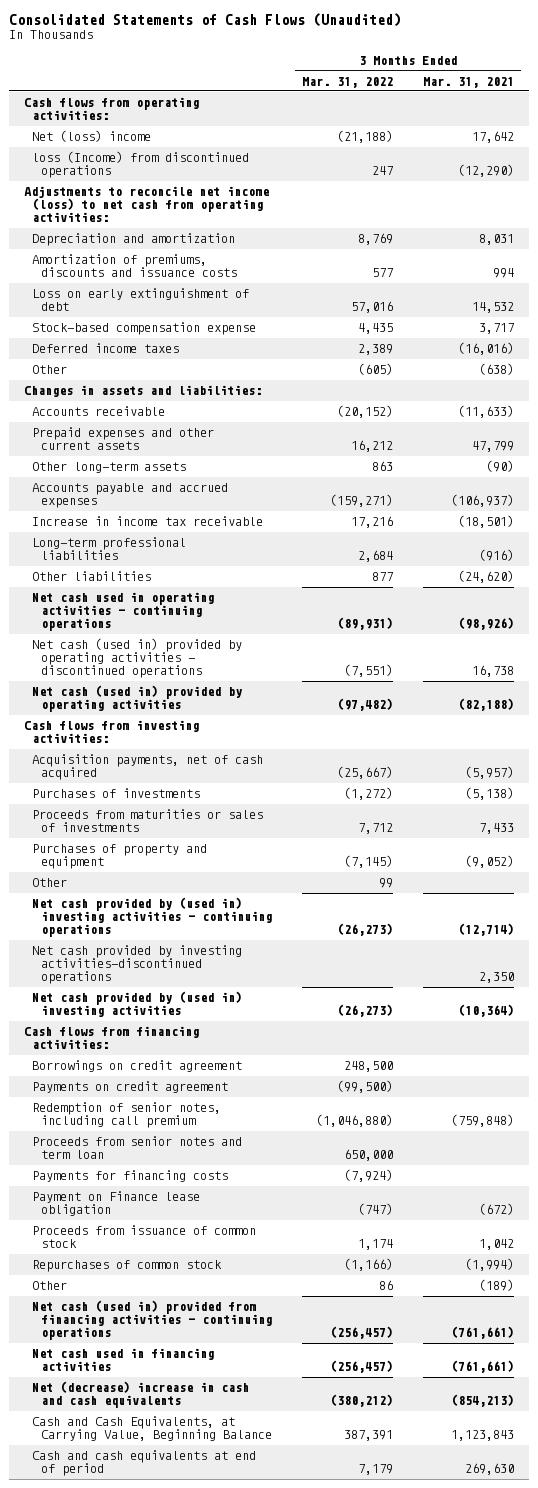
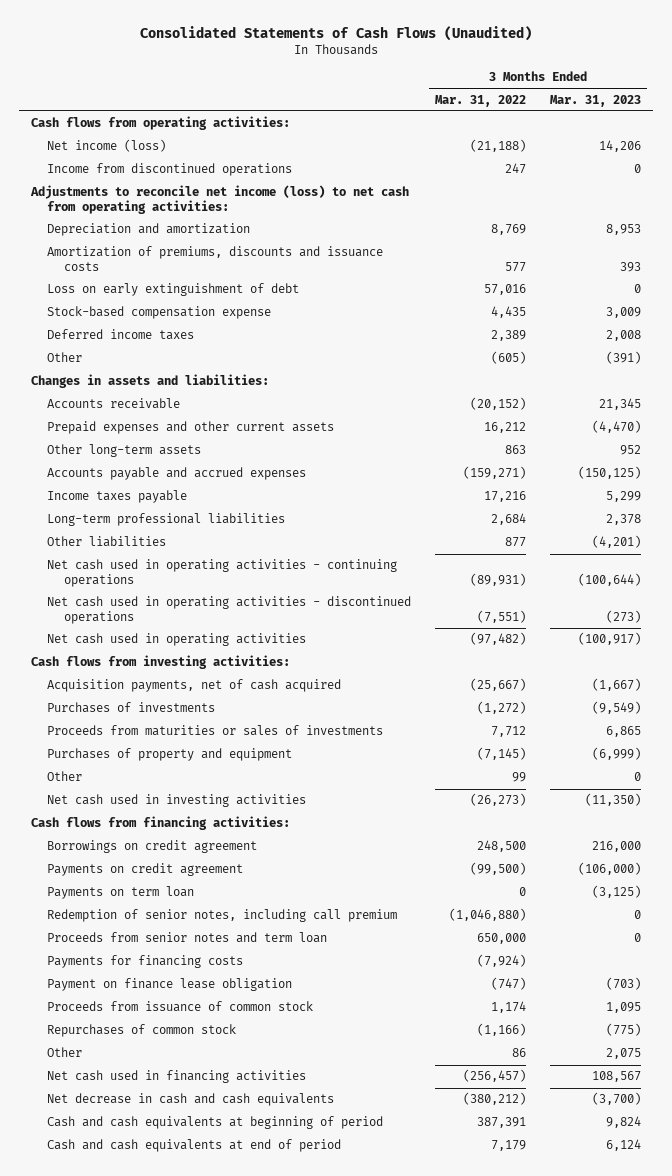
[422,76,514,88] Mar. 31, 2021 -> none
none -> [549,94,641,107] Mar. 31, 2023
[32,130,152,143] Net (loss) income -> [47,139,167,153] Net income (loss)
[32,151,250,179] loss (Income) from discontinued operations -> [47,163,293,177] Income from discontinued operations
[32,516,264,527] Increase in income tax receivable -> [47,490,188,504] Income taxes payable
[32,638,243,679] Net cash (used in) provided by operating activities - discontinued operations -> [47,596,412,624] Net cash used in operating activities - discontinued operations
[32,685,243,713] Net cash (used in) provided by operating activities -> [47,633,307,647] Net cash used in operating activities
[32,897,273,938] Net cash provided by (used in) investing activities - continuing operations -> none
[32,945,243,985] Net cash provided by investing activities-discontinued operations -> none
[32,991,243,1018] Net cash provided by (used in) investing activities -> [47,794,307,808] Net cash used in investing activities
none -> [47,886,195,900] Payments on term loan
[32,1191,201,1217] Payment on Finance lease obligation -> [47,978,293,992] Payment on finance lease obligation
[32,1300,273,1341] Net cash (used in) provided from financing activities - continuing operations -> none
[32,1381,250,1409] Net (decrease) increase in cash and cash equivalents -> [47,1093,335,1107] Net decrease in cash and cash equivalents
[32,1416,273,1442] Cash and Cash Equivalents, at Carrying Value, Beginning Balance -> [47,1116,384,1130] Cash and cash equivalents at beginning of period

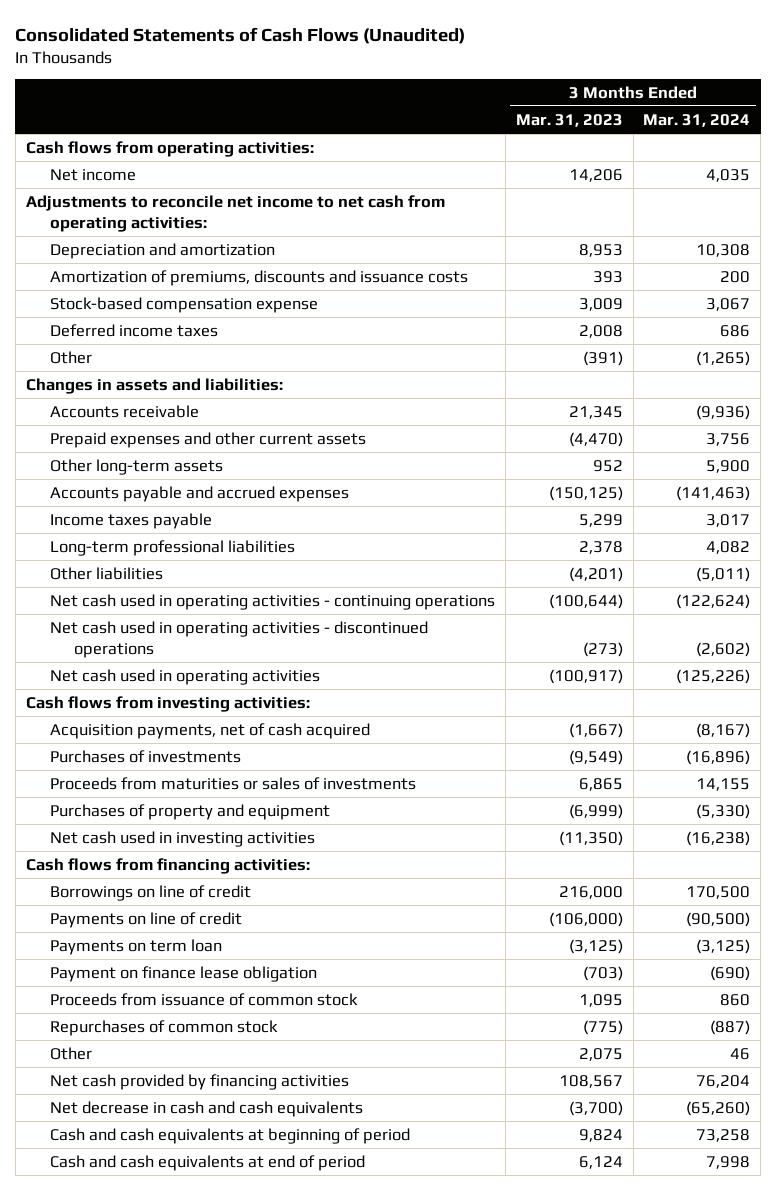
[435,94,527,107] Mar. 31, 2022 -> none
none -> [643,113,751,127] Mar. 31, 2024
[47,163,293,177] Income from discontinued operations -> none
[47,139,167,153] Net income (loss) -> [49,168,136,181] Net income
[30,185,410,214] Adjustments to reconcile net income (loss) to net cash from operating activities: -> [25,194,445,232] Adjustments to reconcile net income to net cash from operating activities:
[47,283,300,297] Loss on early extinguishment of debt -> none
[47,771,83,782] Other -> none
[47,840,258,854] Borrowings on credit agreement -> [49,884,251,901] Borrowings on line of credit
[47,863,244,877] Payments on credit agreement -> [49,911,242,928] Payments on line of credit
[47,909,398,923] Redemption of senior notes, including call premium -> none
[47,932,328,944] Proceeds from senior notes and term loan -> none
[47,955,244,969] Payments for financing costs -> none
[47,1070,307,1084] Net cash used in financing activities -> [49,1073,349,1090] Net cash provided by financing activities

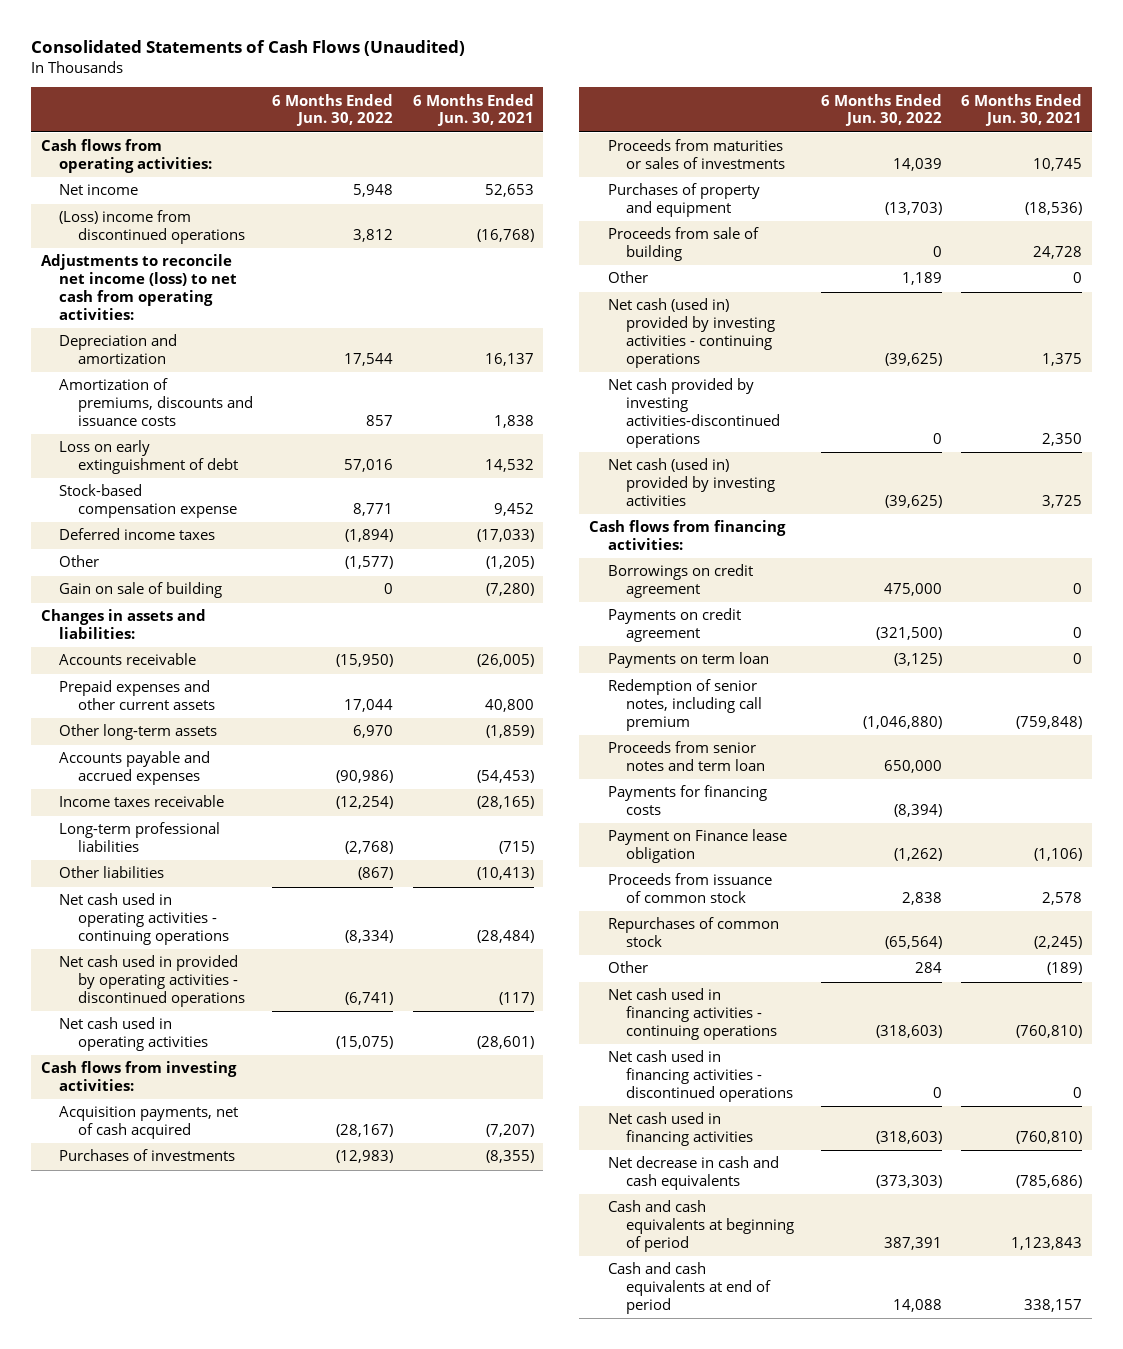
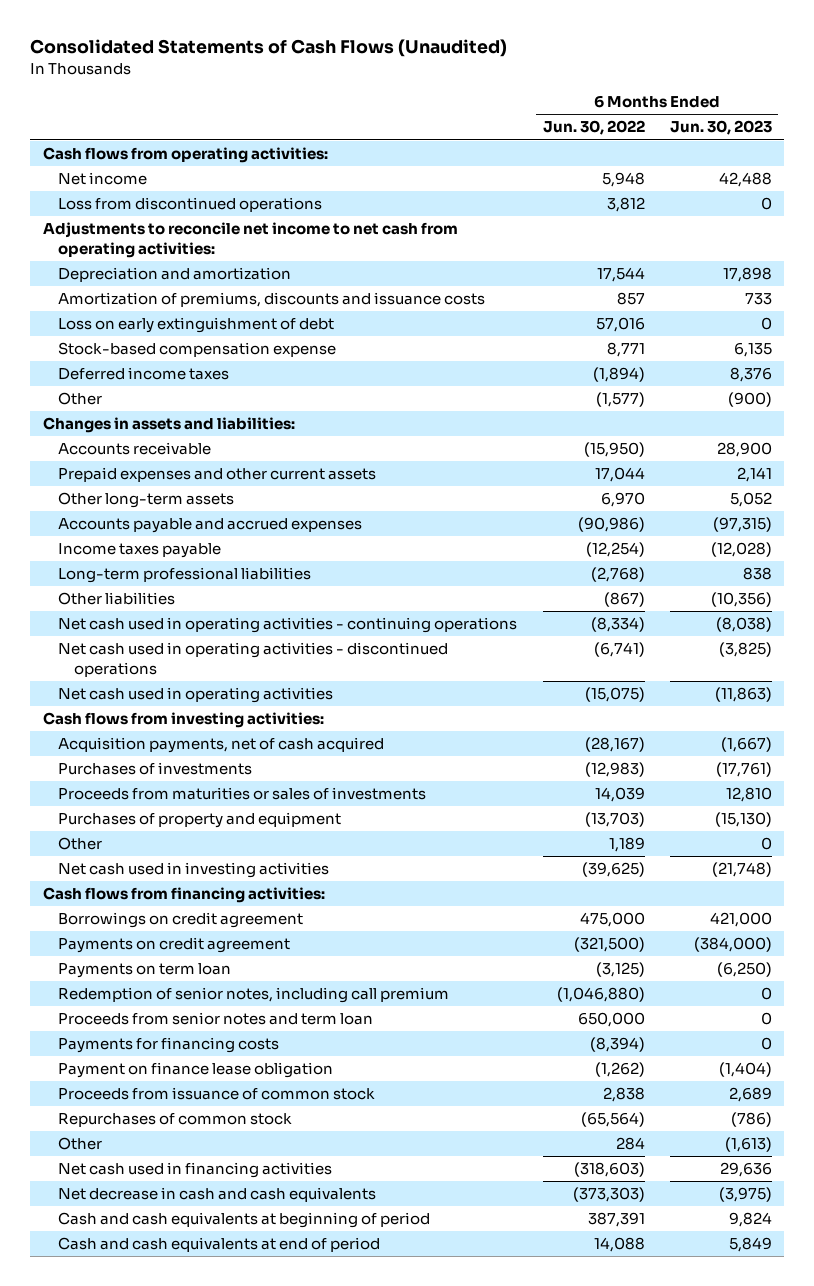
[412,93,534,127] 6 Months Ended Jun. 30, 2021 -> none
none -> [669,120,772,136] Jun. 30, 2023
[59,210,245,245] (Loss) income from discontinued operations -> [58,197,323,213] Loss from discontinued operations
[40,254,238,320] Adjustments to reconcile net income (loss) to net cash from operating activities: -> [42,222,458,258] Adjustments to reconcile net income to net cash from operating activities:
[59,582,223,599] Gain on sale of building -> none
[59,795,225,808] Income taxes receivable -> [58,543,222,559] Income taxes payable
[59,955,245,1007] Net cash used in provided by operating activities - discontinued operations -> [58,642,449,677] Net cash used in operating activities - discontinued operations
[607,227,759,262] Proceeds from sale of building -> none
[607,298,776,368] Net cash (used in) provided by investing activities - continuing operations -> none
[607,378,781,448] Net cash provided by investing activities-discontinued operations -> none
[607,458,776,506] Net cash (used in) provided by investing activities -> [58,862,330,879] Net cash used in investing activities
[607,829,787,864] Payment on Finance lease obligation -> [58,1062,334,1079] Payment on finance lease obligation
[607,988,778,1040] Net cash used in financing activities - continuing operations -> none
[607,1050,794,1102] Net cash used in financing activities - discontinued operations -> none

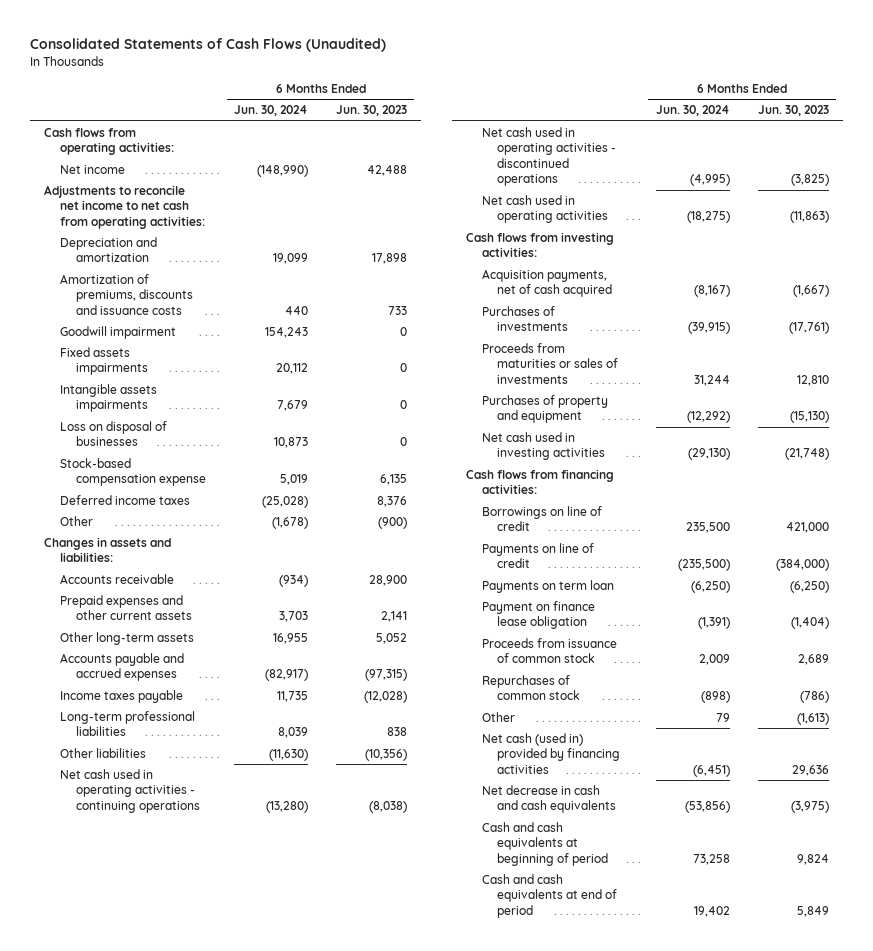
[542,120,645,136] Jun. 30, 2022 -> none
none -> [234,105,309,117] Jun. 30, 2024
[58,197,323,213] Loss from discontinued operations -> none
[58,317,335,334] Loss on early extinguishment of debt -> none
none -> [60,326,177,340] Goodwill impairment
none -> [60,347,148,376] Fixed assets impairments
none -> [60,384,158,413] Intangible assets impairments
none -> [60,421,168,447] Loss on disposal of businesses
[58,837,103,851] Other -> none
[58,912,304,929] Borrowings on credit agreement -> [481,506,602,532] Borrowings on line of credit
[58,937,291,954] Payments on credit agreement -> [481,543,594,569] Payments on line of credit
[58,987,450,1004] Redemption of senior notes, including call premium -> none
[58,1012,374,1026] Proceeds from senior notes and term loan -> none
[58,1037,280,1054] Payments for financing costs -> none
[58,1162,333,1179] Net cash used in financing activities -> [481,733,621,774] Net cash (used in) provided by financing activities

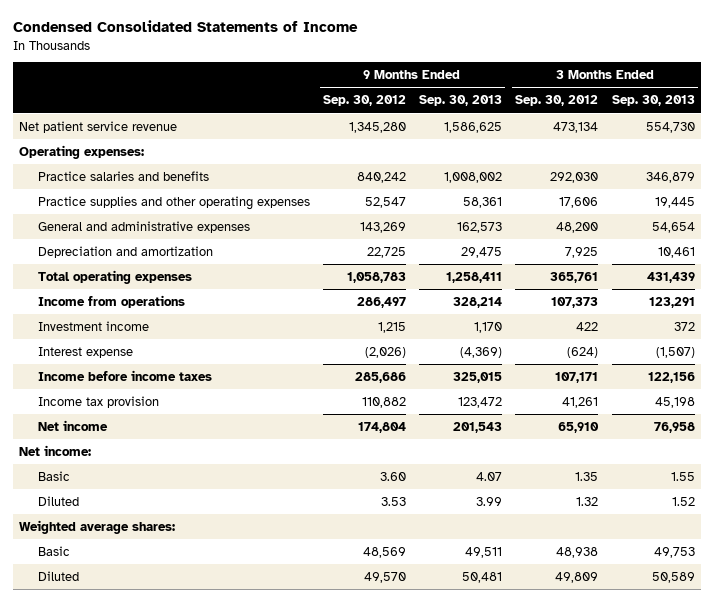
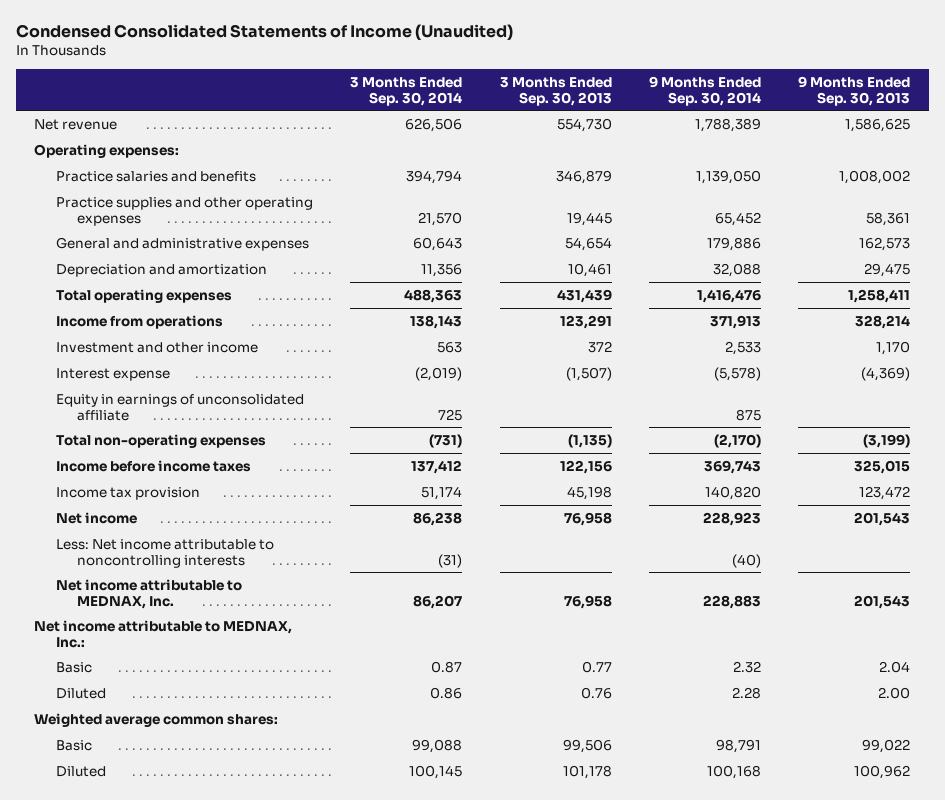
[12,20,358,33] Condensed Consolidated Statements of Income -> [15,23,513,40] Condensed Consolidated Statements of Income (Unaudited)
[322,95,406,107] Sep. 30, 2012 -> none
[515,95,599,107] Sep. 30, 2012 -> none
none -> [350,76,463,106] 3 Months Ended Sep. 30, 2014
none -> [648,75,761,106] 9 Months Ended Sep. 30, 2014
[19,120,178,133] Net patient service revenue -> [34,118,118,130] Net revenue
[37,320,149,331] Investment income -> [55,341,258,353] Investment and other income
none -> [55,393,304,421] Equity in earnings of unconsolidated affiliate
none -> [55,433,266,448] Total non-operating expenses
none -> [55,538,274,568] Less: Net income attributable to noncontrolling interests
none -> [55,578,242,609] Net income attributable to MEDNAX, Inc.
[19,444,92,456] Net income: -> [34,619,293,648] Net income attributable to MEDNAX, Inc.:
[476,471,503,481] 4.07 -> [879,660,911,673] 2.04
[670,471,695,481] 1.55 -> [581,660,612,673] 0.77
[476,496,503,506] 3.99 -> [878,686,911,699] 2.00
[671,496,695,506] 1.52 -> [580,686,612,699] 0.76
[19,519,176,534] Weighted average shares: -> [34,712,279,727] Weighted average common shares:
[465,546,503,558] 49,511 -> [862,738,911,753] 99,022
[653,546,695,558] 49,753 -> [562,738,612,753] 99,506
[462,571,503,583] 50,481 -> [854,764,911,779] 100,962
[651,571,695,583] 50,589 -> [562,764,612,779] 101,178

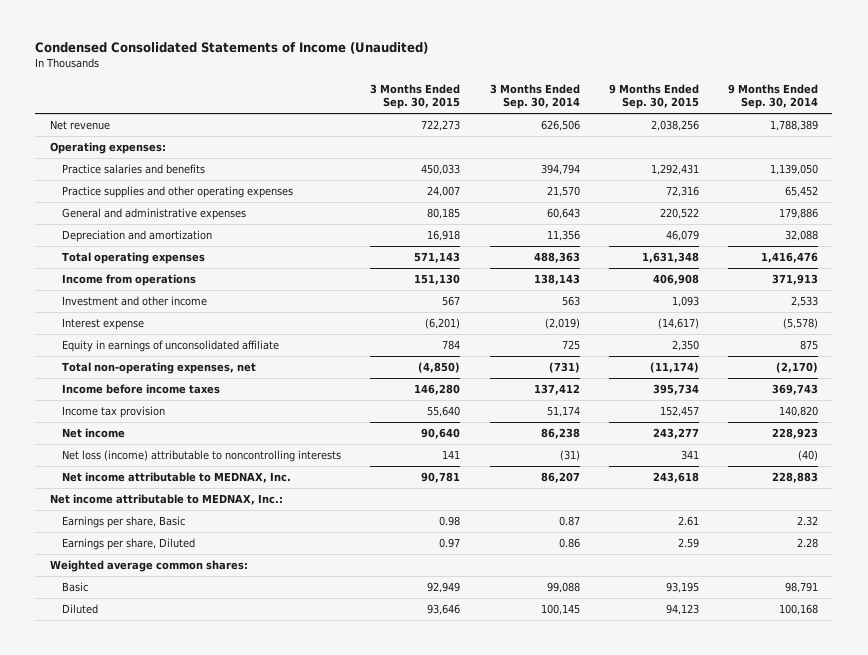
[499,76,612,106] 3 Months Ended Sep. 30, 2013 -> none
[798,75,911,106] 9 Months Ended Sep. 30, 2013 -> none
none -> [370,84,461,110] 3 Months Ended Sep. 30, 2015
none -> [608,84,699,110] 9 Months Ended Sep. 30, 2015
[55,433,266,448] Total non-operating expenses -> [62,361,257,374] Total non-operating expenses, net
[55,538,274,568] Less: Net income attributable to noncontrolling interests -> [62,449,342,462] Net loss (income) attributable to noncontrolling interests
[55,661,92,673] Basic -> [62,515,186,528] Earnings per share, Basic
[55,687,106,699] Diluted -> [62,537,196,550] Earnings per share, Diluted

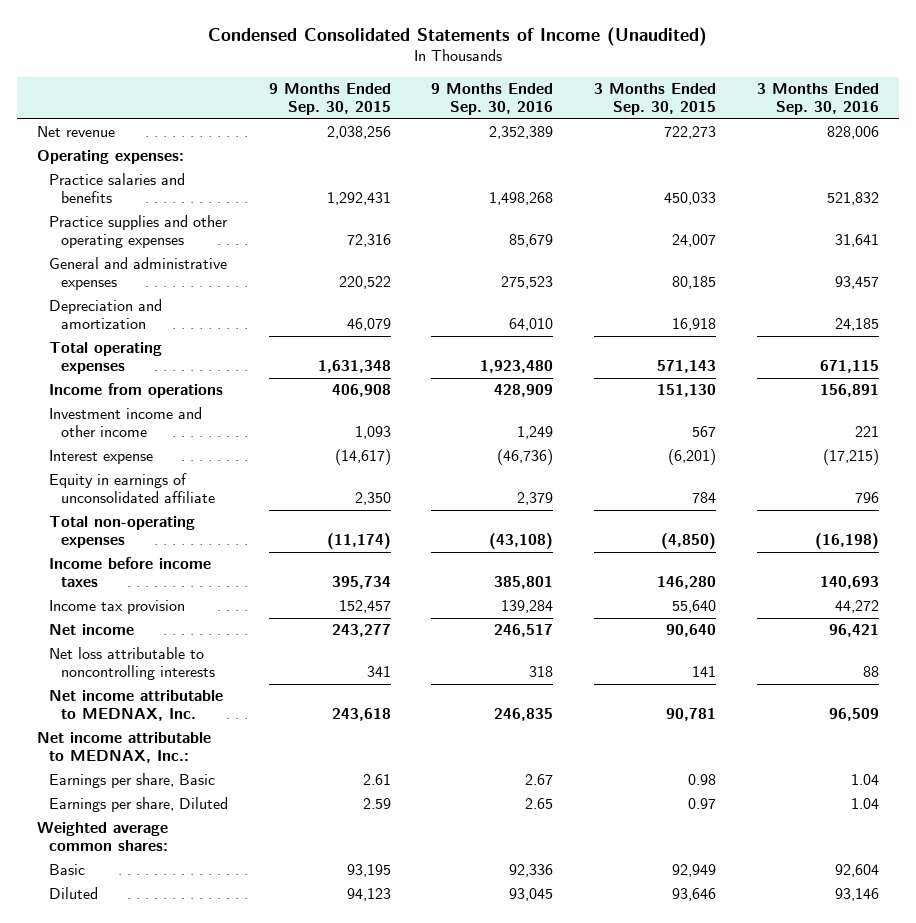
[489,84,580,110] 3 Months Ended Sep. 30, 2014 -> none
[727,84,818,110] 9 Months Ended Sep. 30, 2014 -> none
none -> [431,83,554,116] 9 Months Ended Sep. 30, 2016
none -> [756,83,879,116] 3 Months Ended Sep. 30, 2016
[62,295,208,306] Investment and other income -> [49,407,203,438] Investment income and other income
[62,361,257,374] Total non-operating expenses, net -> [49,516,196,549] Total non-operating expenses
[62,449,342,462] Net loss (income) attributable to noncontrolling interests -> [49,647,216,681] Net loss attributable to noncontrolling interests

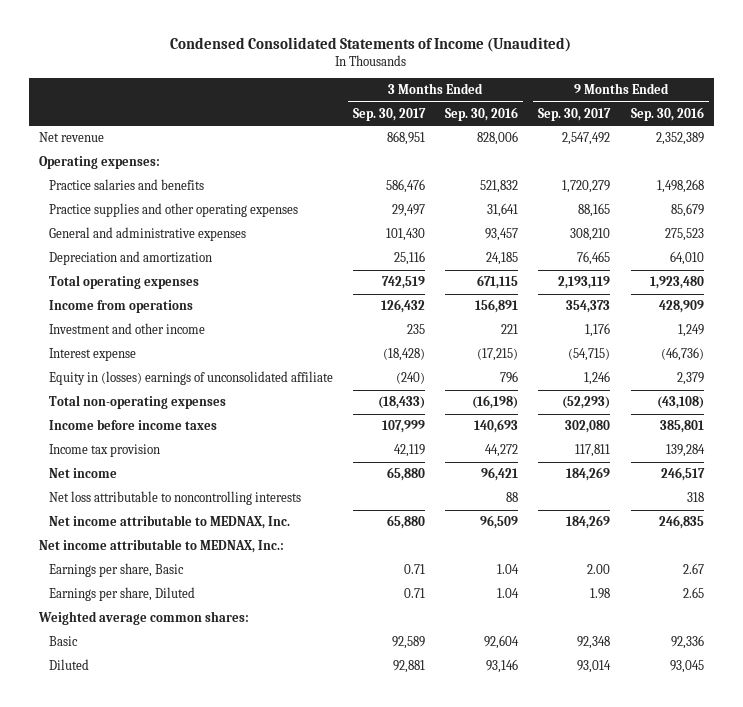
[268,83,391,116] 9 Months Ended Sep. 30, 2015 -> none
[593,83,716,116] 3 Months Ended Sep. 30, 2015 -> none
none -> [352,107,426,121] Sep. 30, 2017
none -> [538,107,612,121] Sep. 30, 2017
[49,407,203,438] Investment income and other income -> [48,323,205,335] Investment and other income
[49,473,216,504] Equity in earnings of unconsolidated affiliate -> [48,371,333,386] Equity in (losses) earnings of unconsolidated affiliate

